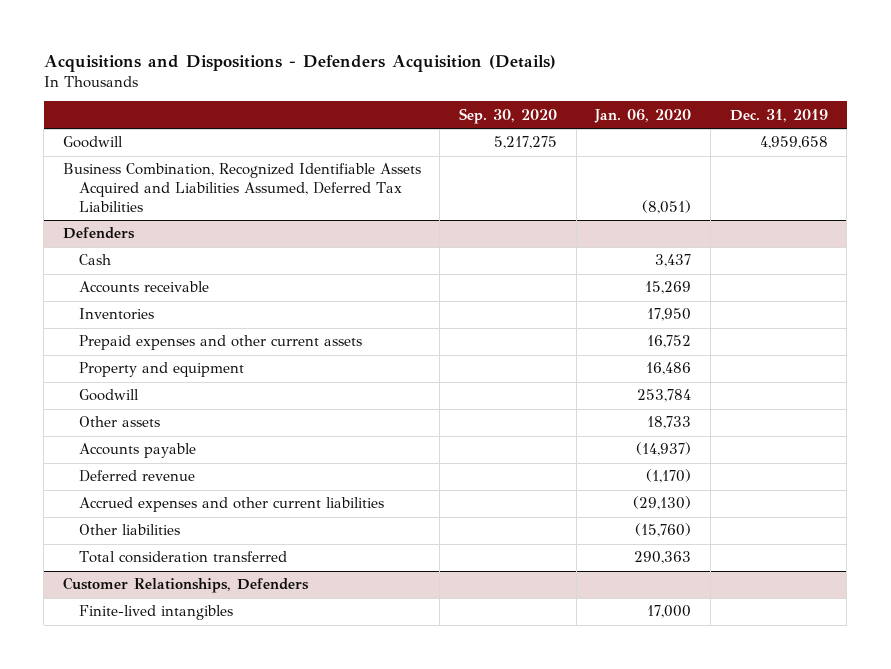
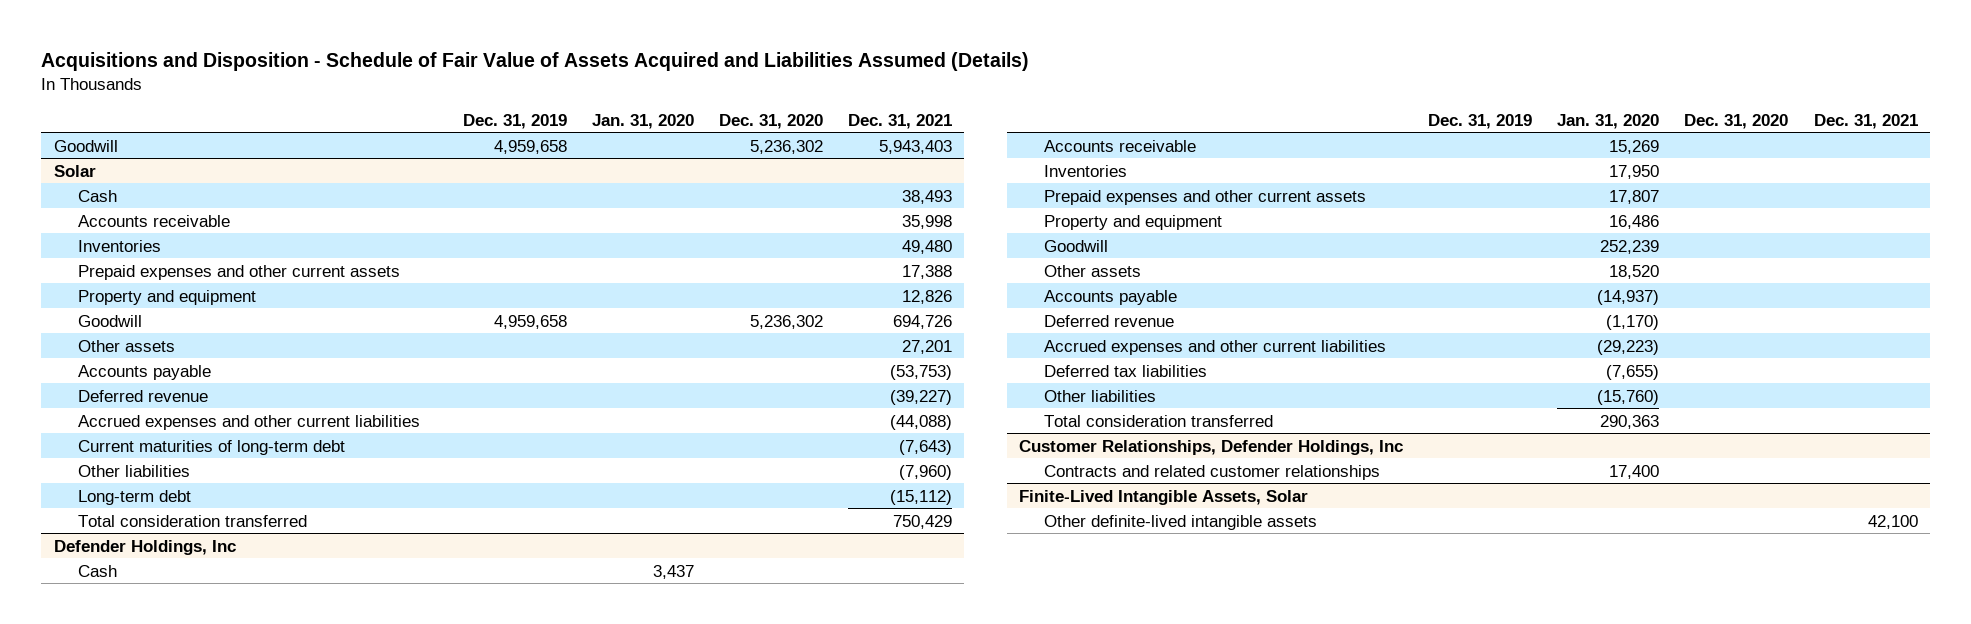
[43,54,556,72] Acquisitions and Dispositions - Defenders Acquisition (Details) -> [41,52,1030,72] Acquisitions and Disposition - Schedule of Fair Value of Assets Acquired and Liabilities Assumed (Details)
[459,107,558,124] Sep. 30, 2020 -> none
[594,108,692,123] Jan. 06, 2020 -> none
none -> [591,113,694,129] Jan. 31, 2020
none -> [718,113,823,129] Dec. 31, 2020
none -> [847,113,952,129] Dec. 31, 2021
[62,163,421,213] Business Combination, Recognized Identifiable Assets Acquired and Liabilities Assumed, Deferred Tax Liabilities -> none
[62,227,135,240] Defenders -> none
[79,254,112,266] Cash -> none
[79,281,210,294] Accounts receivable -> none
[79,308,155,321] Inventories -> none
[79,335,363,351] Prepaid expenses and other current assets -> none
[79,362,245,378] Property and equipment -> none
[79,389,140,402] Goodwill -> none
[79,416,161,428] Other assets -> none
[79,443,197,459] Accounts payable -> none
[79,470,196,483] Deferred revenue -> none
[79,497,385,513] Accrued expenses and other current liabilities -> none
[79,524,181,536] Other liabilities -> none
[79,551,288,564] Total consideration transferred -> none
none -> [53,164,96,177] Solar
none -> [78,189,118,202] Cash
none -> [78,214,231,227] Accounts receivable
none -> [78,239,162,252] Inventories
none -> [78,264,401,280] Prepaid expenses and other current assets
none -> [78,289,257,305] Property and equipment
none -> [78,314,143,327] Goodwill
none -> [78,339,176,352] Other assets
none -> [78,364,212,380] Accounts payable
none -> [78,389,209,402] Deferred revenue
none -> [78,414,421,430] Accrued expenses and other current liabilities
none -> [78,439,346,455] Current maturities of long-term debt
none -> [78,464,191,477] Other liabilities
none -> [78,489,192,505] Long-term debt
none -> [78,514,308,527] Total consideration transferred
none -> [53,539,236,555] Defender Holdings, Inc
none -> [78,564,118,577] Cash
none -> [1043,139,1196,152] Accounts receivable
none -> [1043,164,1127,177] Inventories
none -> [1043,189,1366,205] Prepaid expenses and other current assets
none -> [1043,214,1222,230] Property and equipment
none -> [1043,239,1108,252] Goodwill
none -> [1043,264,1141,277] Other assets
none -> [1043,289,1177,305] Accounts payable
none -> [1043,314,1174,327] Deferred revenue
none -> [1043,339,1386,355] Accrued expenses and other current liabilities
none -> [1043,364,1207,377] Deferred tax liabilities
none -> [1043,389,1156,402] Other liabilities
none -> [1043,414,1273,427] Total consideration transferred
[62,577,309,594] Customer Relationships, Defenders -> [1019,439,1404,455] Customer Relationships, Defender Holdings, Inc
[79,605,234,621] Finite-lived intangibles -> [1043,464,1380,480] Contracts and related customer relationships
none -> [1019,489,1309,505] Finite-Lived Intangible Assets, Solar
none -> [1043,514,1317,530] Other definite-lived intangible assets

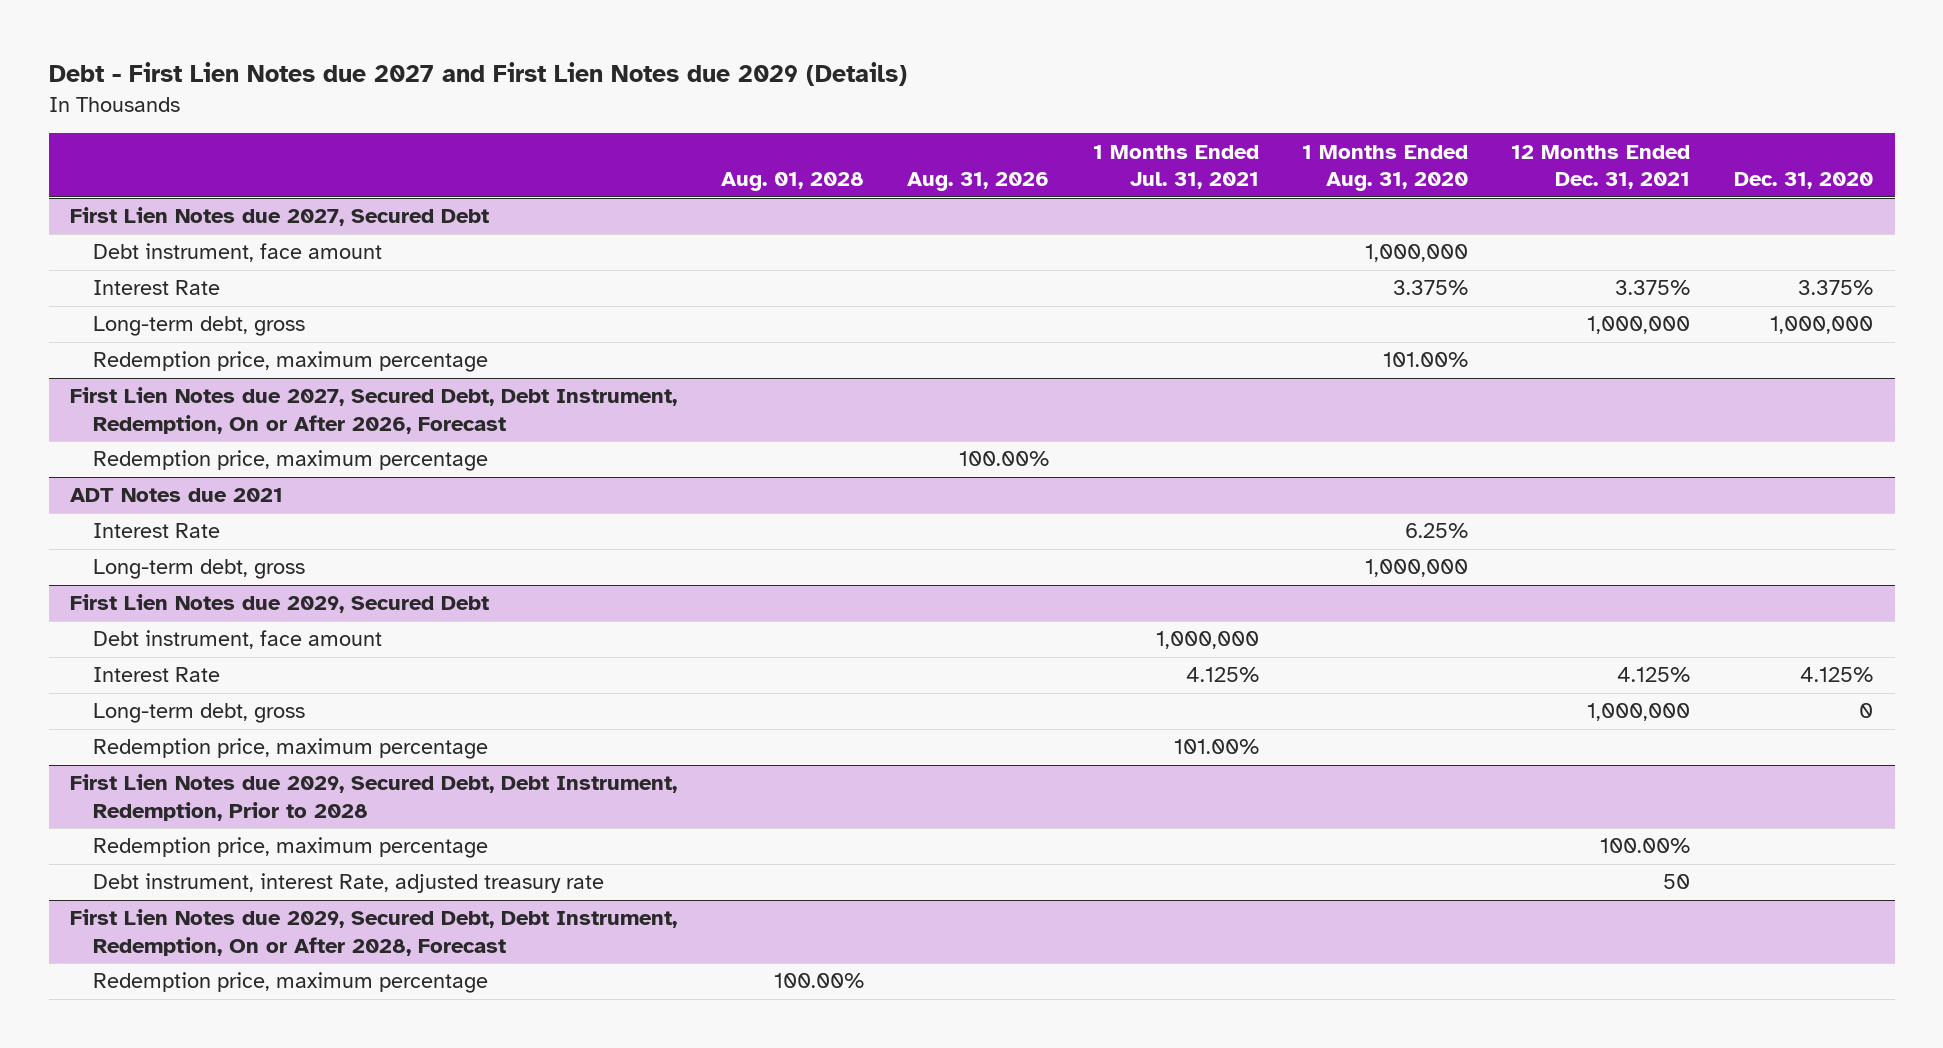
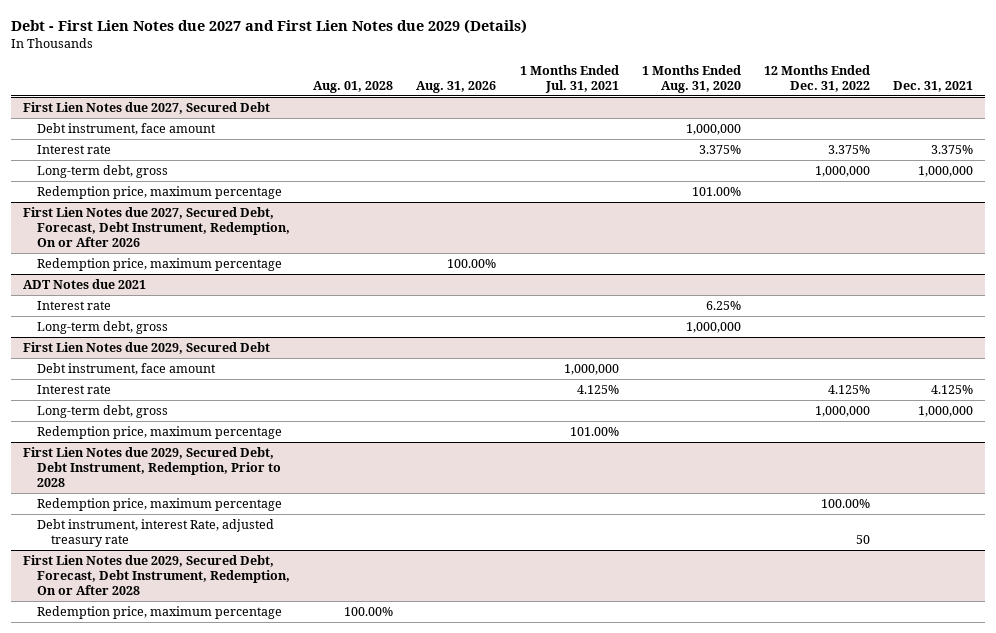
[1511,144,1691,190] 12 Months Ended Dec. 31, 2021 -> none
[1733,172,1873,190] Dec. 31, 2020 -> none
none -> [764,65,871,92] 12 Months Ended Dec. 31, 2022
none -> [893,80,974,92] Dec. 31, 2021
[93,280,221,296] Interest Rate -> [36,144,111,154] Interest rate
[70,387,678,434] First Lien Notes due 2027, Secured Debt, Debt Instrument, Redemption, On or After 2026, Forecast -> [22,206,290,247] First Lien Notes due 2027, Secured Debt, Forecast, Debt Instrument, Redemption, On or After 2026
[93,523,221,539] Interest Rate -> [36,300,111,310] Interest rate
[93,667,221,683] Interest Rate -> [36,384,111,394] Interest rate
[70,909,678,956] First Lien Notes due 2029, Secured Debt, Debt Instrument, Redemption, On or After 2028, Forecast -> [22,554,290,595] First Lien Notes due 2029, Secured Debt, Forecast, Debt Instrument, Redemption, On or After 2028

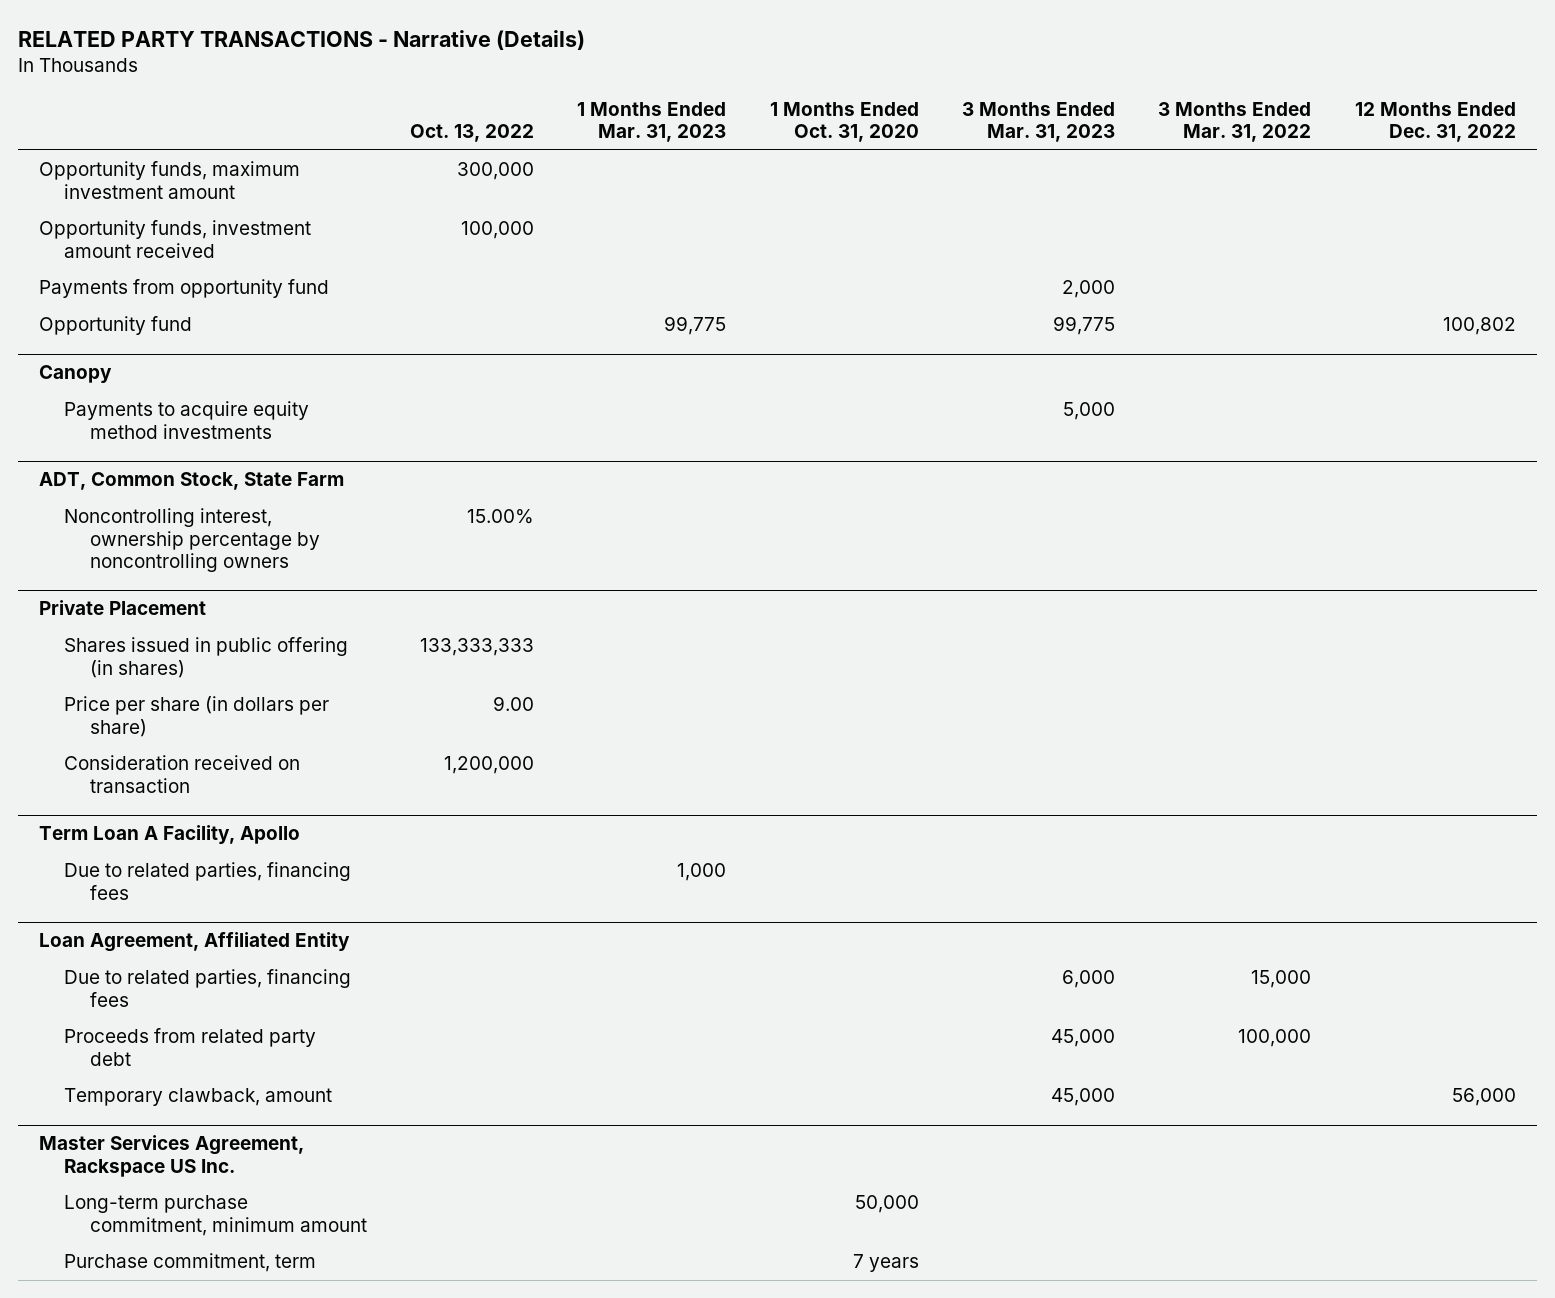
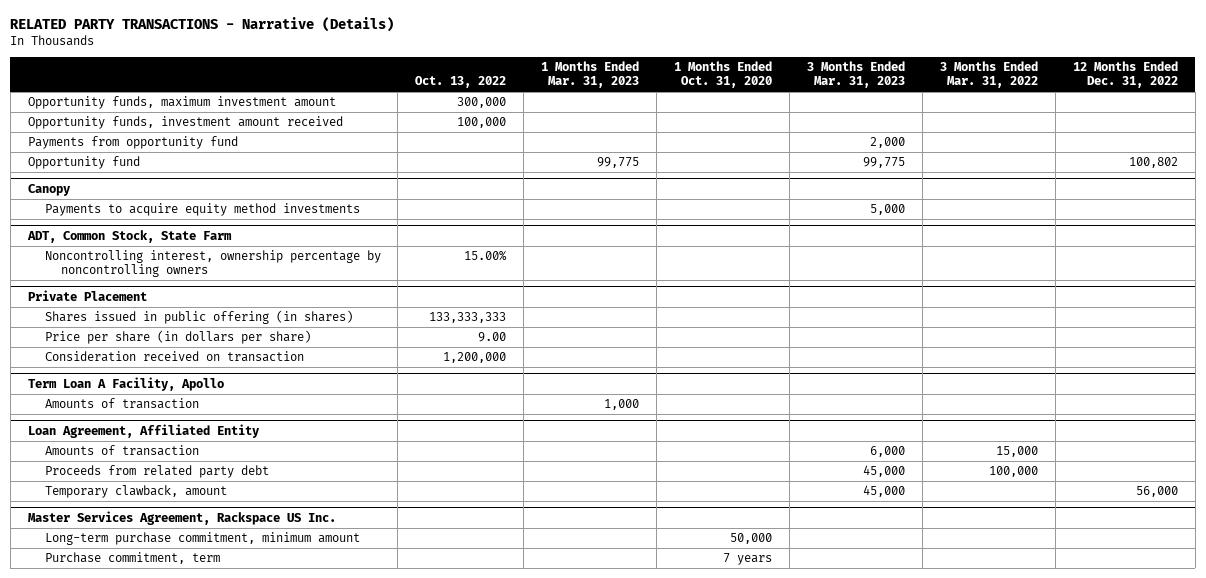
[64,862,352,900] Due to related parties, financing fees -> none
none -> [44,398,199,410] Amounts of transaction
[64,969,352,1007] Due to related parties, financing fees -> [44,445,199,457] Amounts of transaction

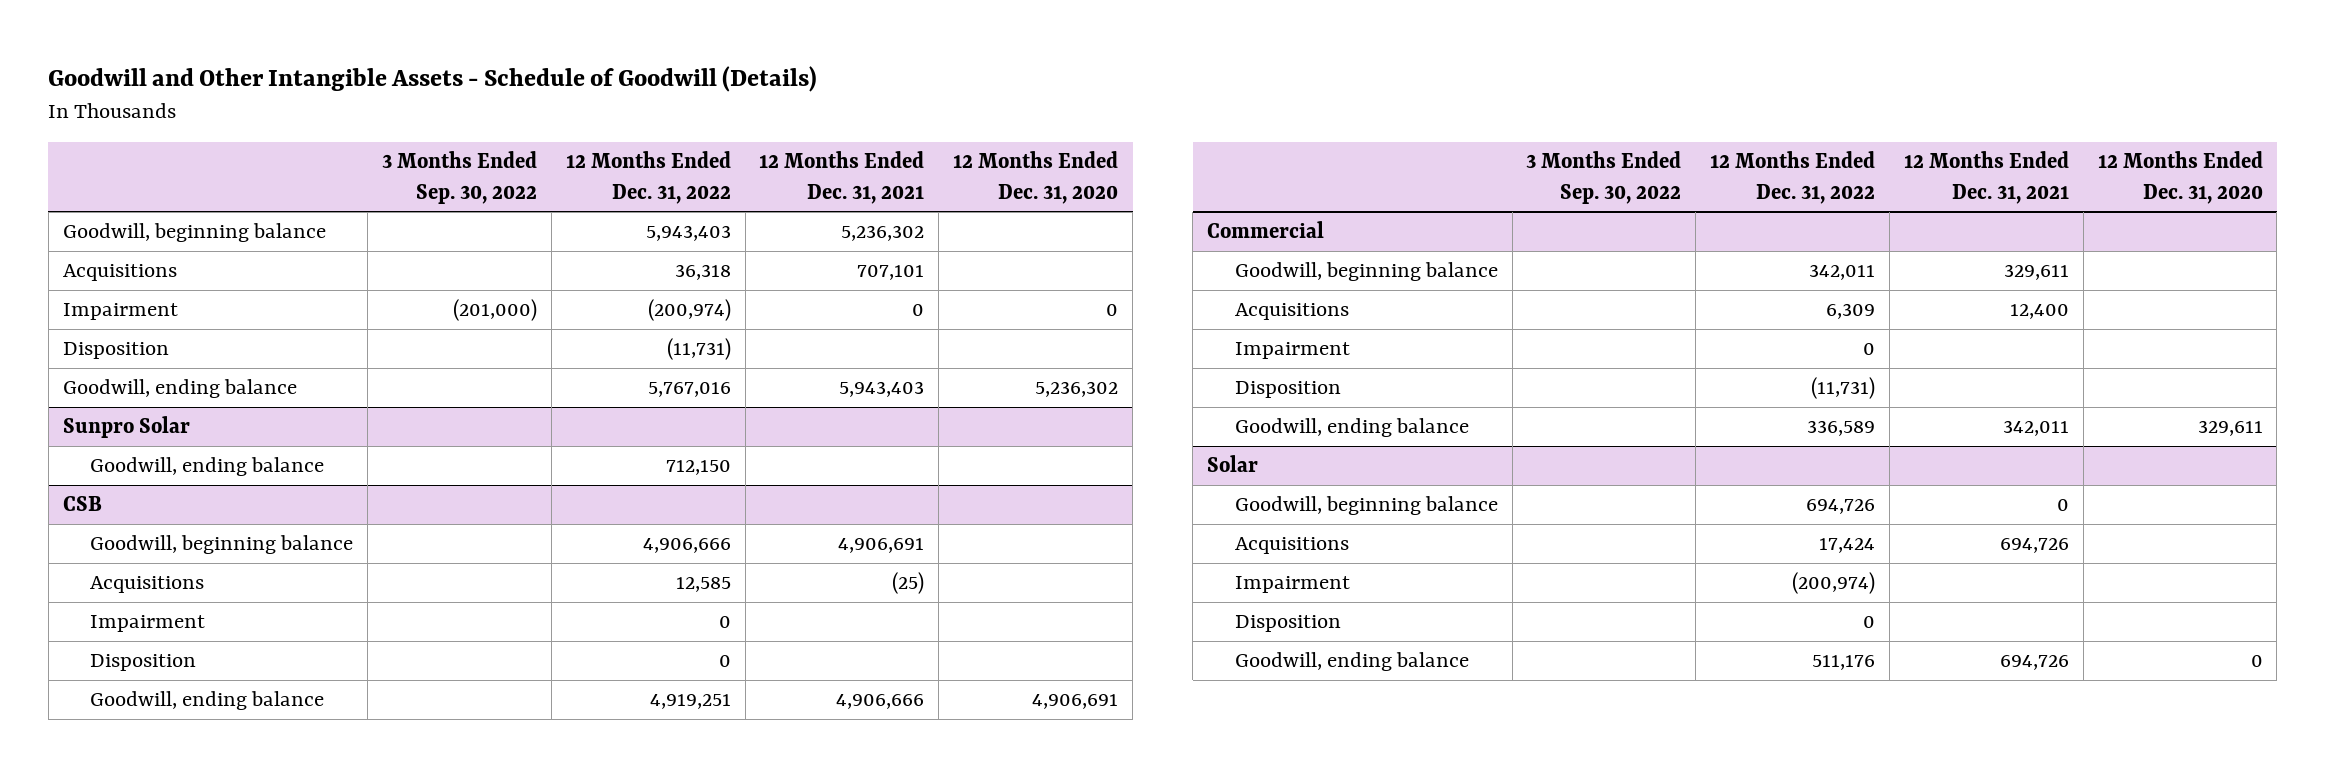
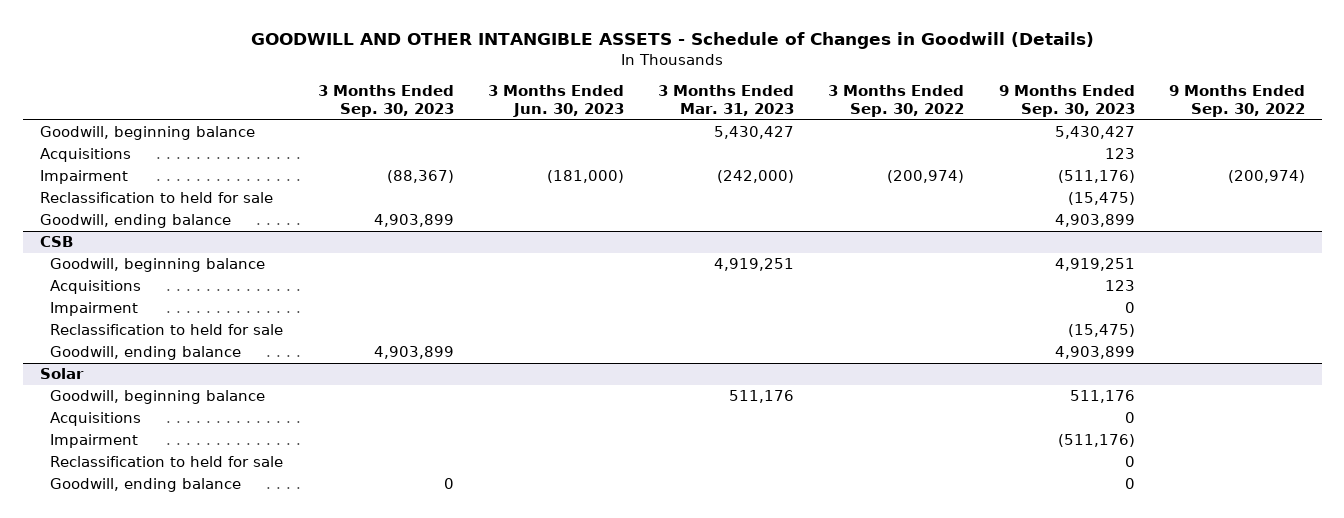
[48,65,818,92] Goodwill and Other Intangible Assets - Schedule of Goodwill (Details) -> [251,32,1095,50] GOODWILL AND OTHER INTANGIBLE ASSETS - Schedule of Changes in Goodwill (Details)
[565,151,731,204] 12 Months Ended Dec. 31, 2022 -> none
[759,151,925,204] 12 Months Ended Dec. 31, 2021 -> none
[953,151,1119,204] 12 Months Ended Dec. 31, 2020 -> none
none -> [317,85,454,118] 3 Months Ended Sep. 30, 2023
none -> [487,85,624,118] 3 Months Ended Jun. 30, 2023
none -> [658,85,795,117] 3 Months Ended Mar. 31, 2023
none -> [998,85,1135,118] 9 Months Ended Sep. 30, 2023
none -> [1168,85,1305,118] 9 Months Ended Sep. 30, 2022
[62,342,169,360] Disposition -> none
[452,299,537,322] (201,000) -> [887,170,965,184] (200,974)
none -> [39,192,273,204] Reclassification to held for sale
[62,416,190,439] Sunpro Solar -> none
[90,457,325,477] Goodwill, ending balance -> none
[90,654,197,672] Disposition -> none
none -> [50,324,284,336] Reclassification to held for sale
[1207,221,1325,239] Commercial -> none
[1234,262,1498,282] Goodwill, beginning balance -> none
[1234,303,1349,321] Acquisitions -> none
[1234,342,1350,360] Impairment -> none
[1234,381,1341,399] Disposition -> none
[1234,418,1469,438] Goodwill, ending balance -> none
[1234,615,1341,633] Disposition -> none
none -> [50,456,284,468] Reclassification to held for sale

